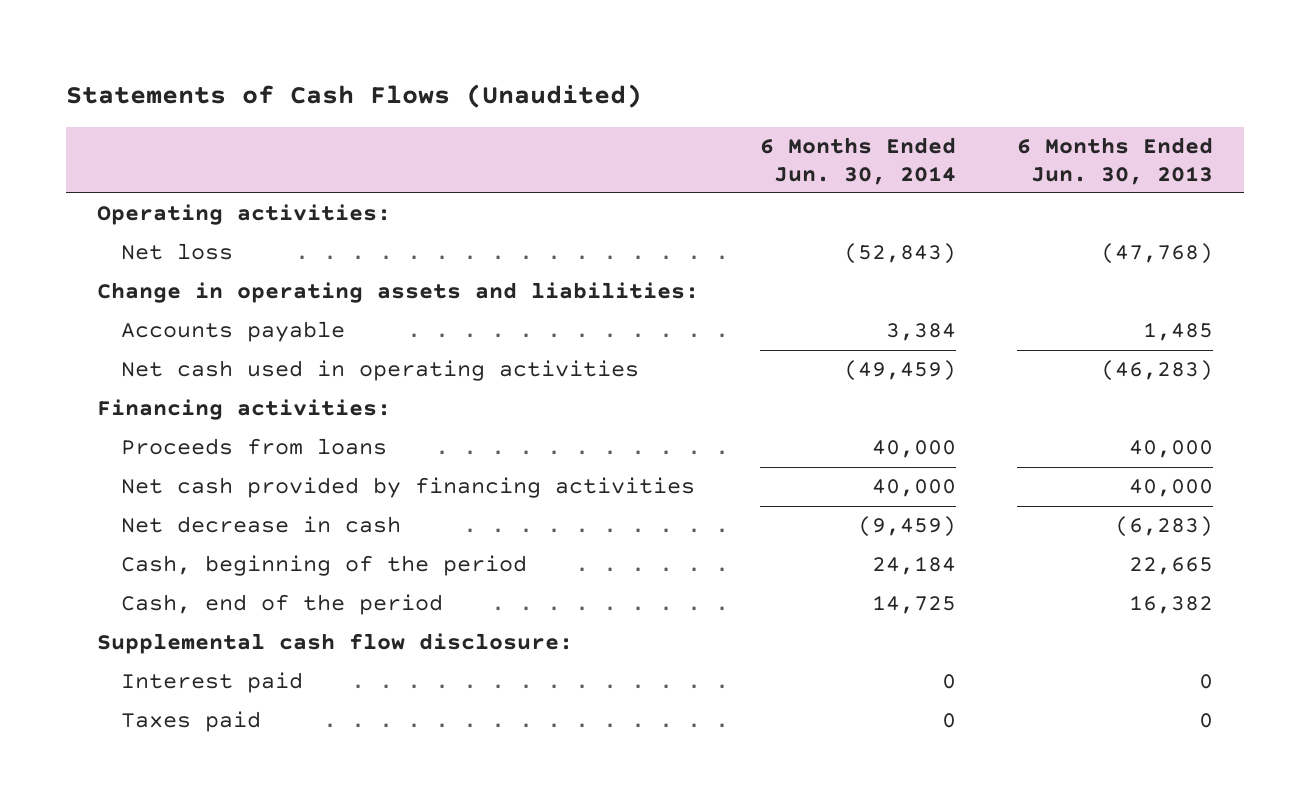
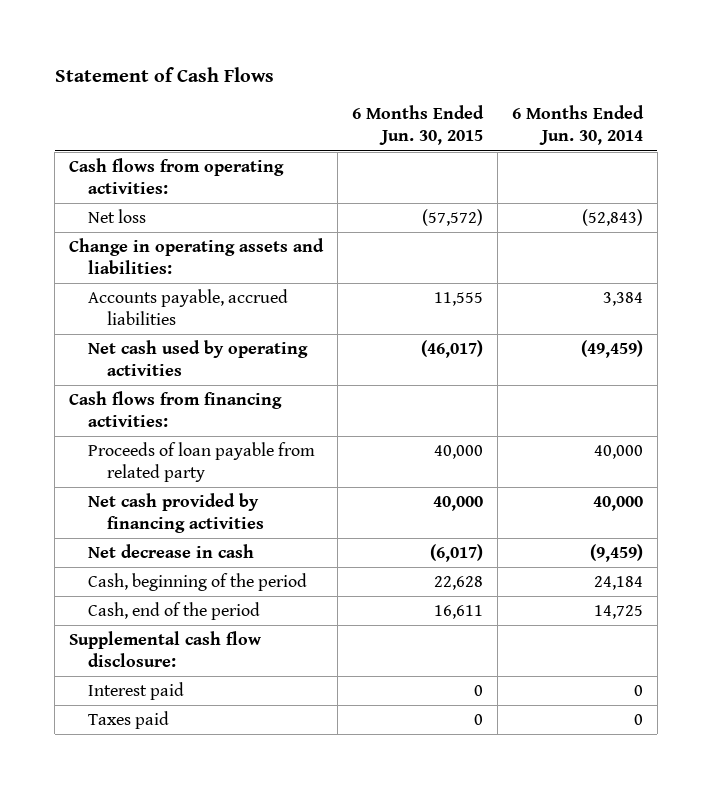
[66,84,643,109] Statements of Cash Flows (Unaudited) -> [54,66,274,82] Statement of Cash Flows
[1017,136,1214,185] 6 Months Ended Jun. 30, 2013 -> none
none -> [352,104,485,146] 6 Months Ended Jun. 30, 2015
[96,204,391,226] Operating activities: -> [69,157,285,195] Cash flows from operating activities:
[120,321,345,343] Accounts payable -> [88,288,289,326] Accounts payable, accrued liabilities
[120,360,639,382] Net cash used in operating activities -> [88,339,309,377] Net cash used by operating activities
[96,399,391,421] Financing activities: -> [69,390,283,428] Cash flows from financing activities:
[120,438,387,456] Proceeds from loans -> [88,441,316,483] Proceeds of loan payable from related party

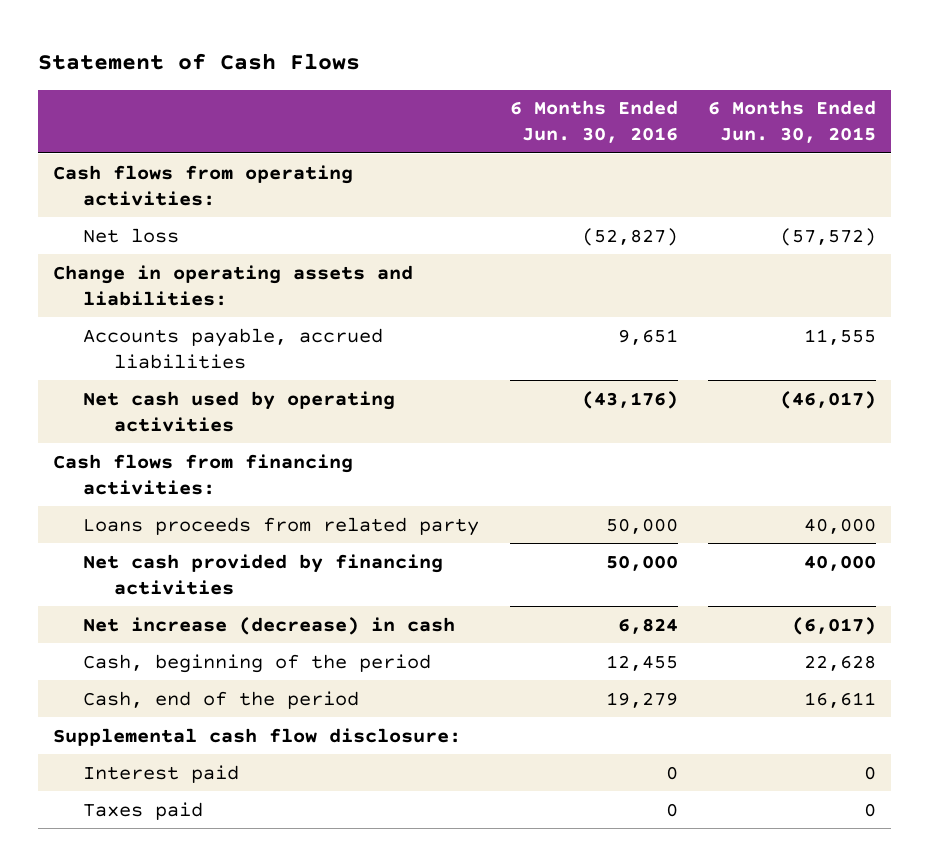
[512,104,645,146] 6 Months Ended Jun. 30, 2014 -> none
none -> [509,100,678,144] 6 Months Ended Jun. 30, 2016
[88,441,316,483] Proceeds of loan payable from related party -> [83,516,480,536] Loans proceeds from related party
[88,543,255,558] Net decrease in cash -> [83,616,456,635] Net increase (decrease) in cash

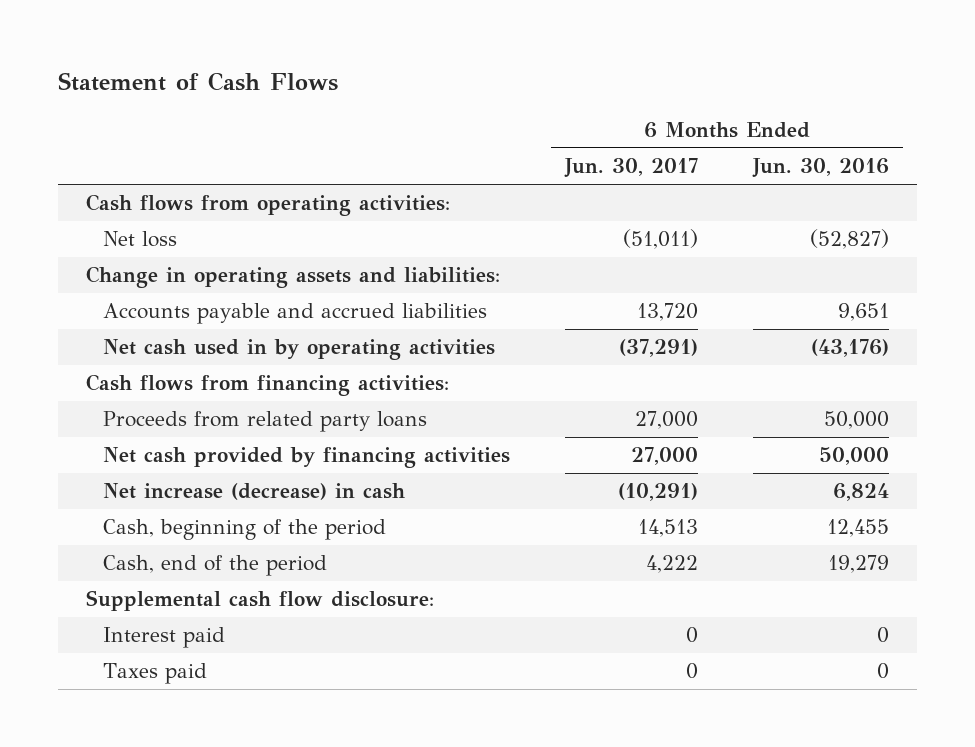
[708,100,877,144] 6 Months Ended Jun. 30, 2015 -> none
none -> [564,158,699,179] Jun. 30, 2017
[83,327,384,369] Accounts payable, accrued liabilities -> [103,303,488,325] Accounts payable and accrued liabilities
[83,390,396,432] Net cash used by operating activities -> [103,339,496,361] Net cash used in by operating activities
[83,516,480,536] Loans proceeds from related party -> [103,411,428,433] Proceeds from related party loans

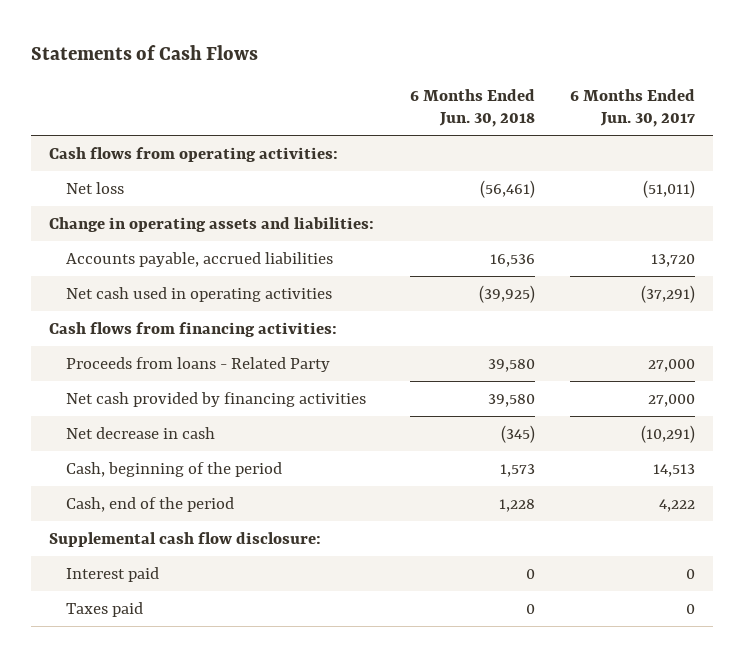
[58,72,339,92] Statement of Cash Flows -> [31,45,259,61] Statements of Cash Flows
[752,158,890,179] Jun. 30, 2016 -> none
none -> [409,89,535,128] 6 Months Ended Jun. 30, 2018
[103,303,488,325] Accounts payable and accrued liabilities -> [65,251,333,267] Accounts payable, accrued liabilities
[103,339,496,361] Net cash used in by operating activities -> [65,286,332,302] Net cash used in operating activities
[103,411,428,433] Proceeds from related party loans -> [65,356,330,372] Proceeds from loans - Related Party
[103,483,406,501] Net increase (decrease) in cash -> [65,426,215,439] Net decrease in cash

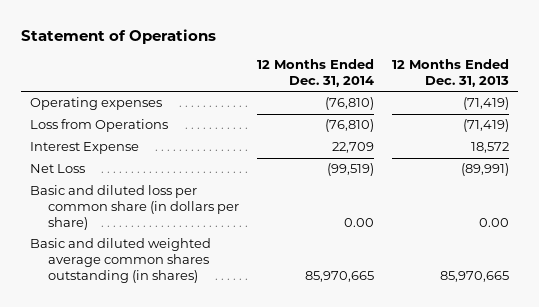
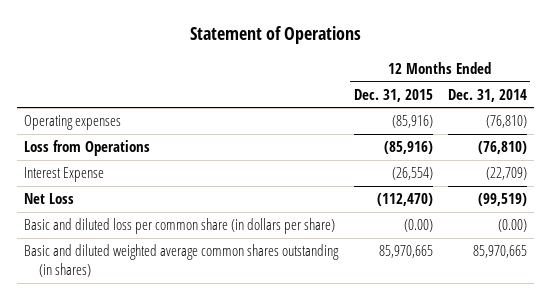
[391,59,509,87] 12 Months Ended Dec. 31, 2013 -> none
none -> [353,88,433,102] Dec. 31, 2015
[332,142,375,154] 22,709 -> [485,167,527,181] (22,709)
[344,217,375,227] 0.00 -> [497,219,527,233] (0.00)

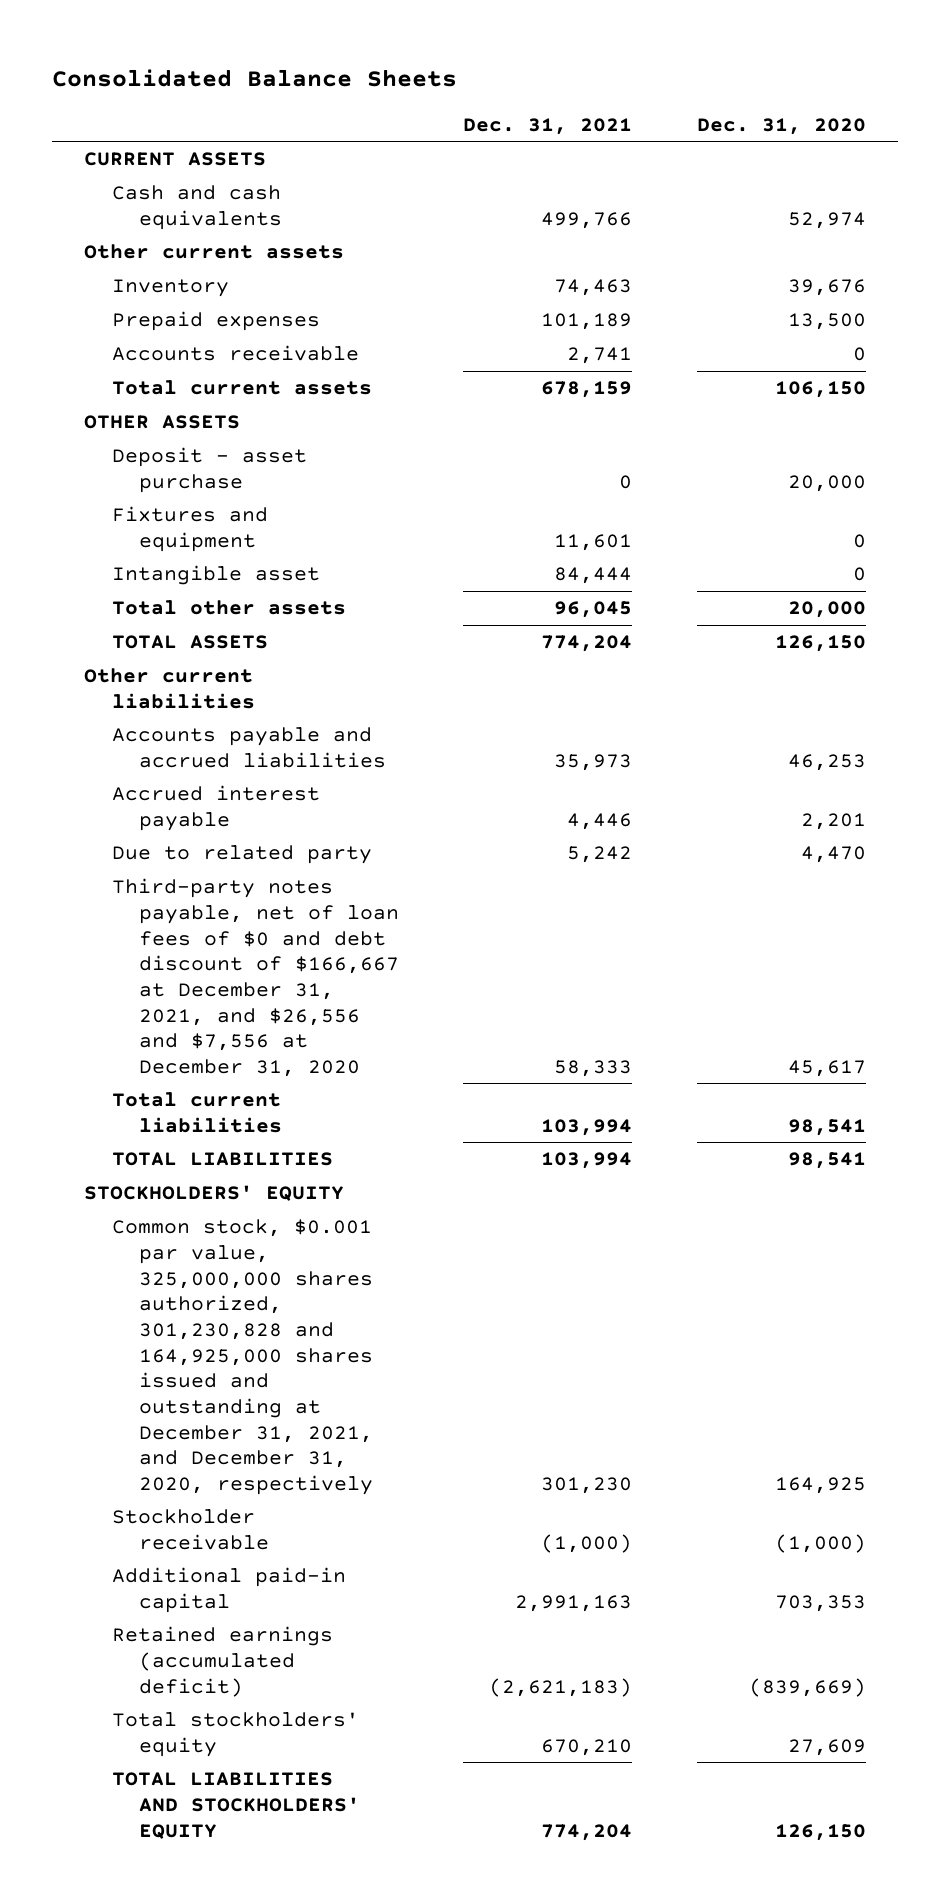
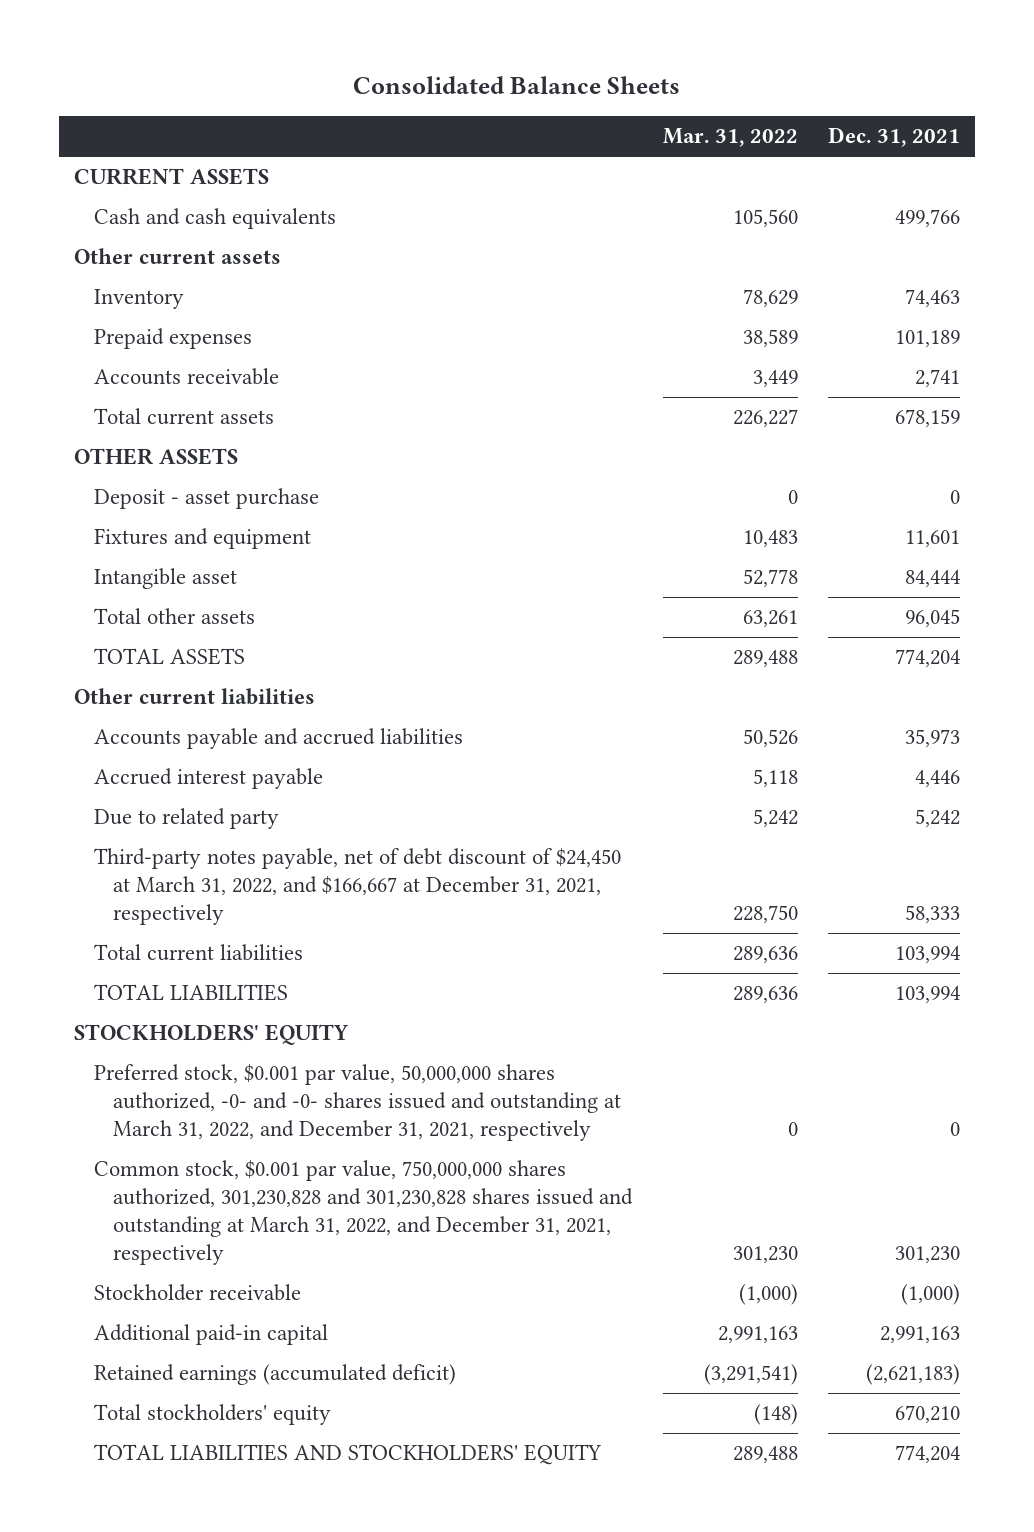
[696,117,866,135] Dec. 31, 2020 -> none
none -> [662,128,798,148] Mar. 31, 2022
[111,878,400,1077] Third-party notes payable, net of loan fees of $0 and debt discount of $166,667 at December 31, 2021, and $26,556 and $7,556 at December 31, 2020 -> [93,848,621,926] Third-party notes payable, net of debt discount of $24,450 at March 31, 2022, and $166,667 at December 31, 2021, respectively
none -> [93,1064,622,1142] Preferred stock, $0.001 par value, 50,000,000 shares authorized, -0- and -0- shares issued and outstanding at March 31, 2022, and December 31, 2021, respectively
[111,1219,374,1495] Common stock, $0.001 par value, 325,000,000 shares authorized, 301,230,828 and 164,925,000 shares issued and outstanding at December 31, 2021, and December 31, 2020, respectively -> [93,1160,634,1266] Common stock, $0.001 par value, 750,000,000 shares authorized, 301,230,828 and 301,230,828 shares issued and outstanding at March 31, 2022, and December 31, 2021, respectively

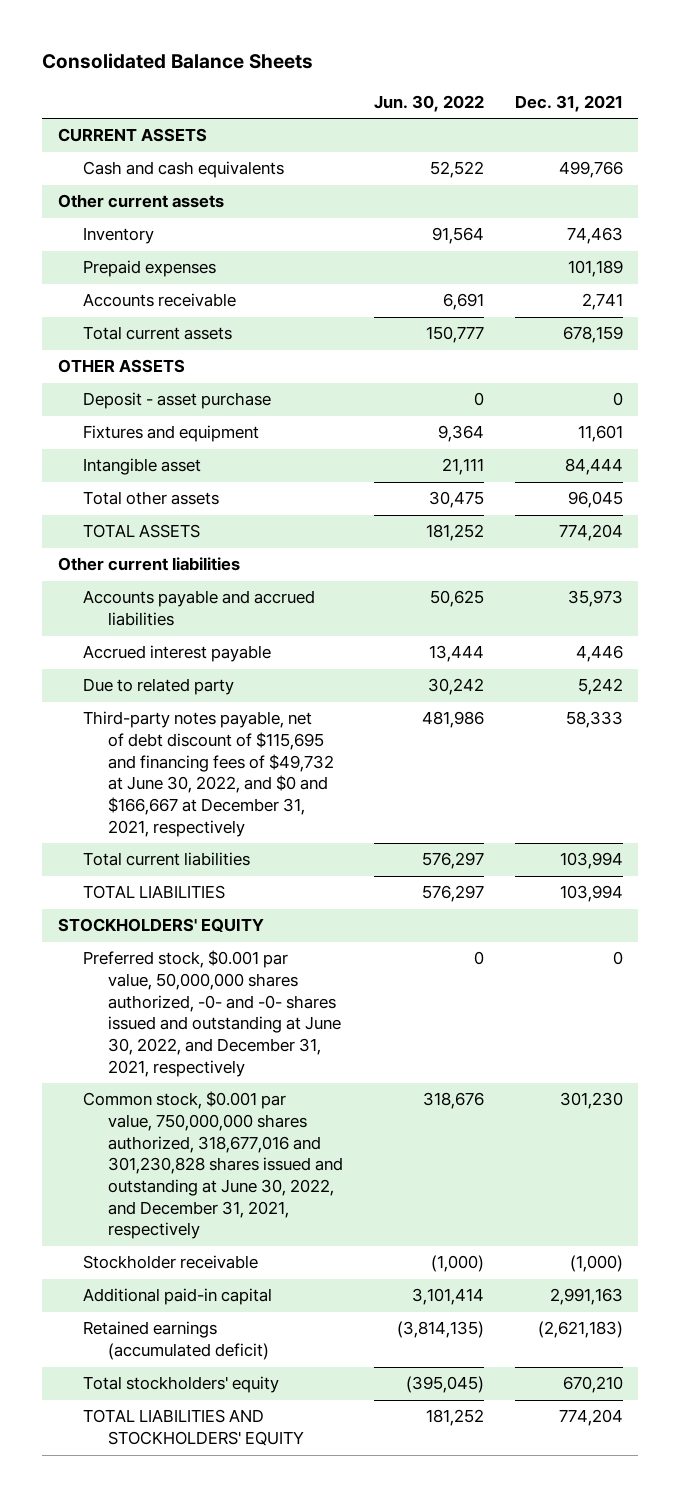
[662,128,798,148] Mar. 31, 2022 -> none
none -> [374,94,485,112] Jun. 30, 2022
[93,848,621,926] Third-party notes payable, net of debt discount of $24,450 at March 31, 2022, and $166,667 at December 31, 2021, respectively -> [82,711,335,837] Third-party notes payable, net of debt discount of $115,695 and financing fees of $49,732 at June 30, 2022, and $0 and $166,667 at December 31, 2021, respectively
[93,1064,622,1142] Preferred stock, $0.001 par value, 50,000,000 shares authorized, -0- and -0- shares issued and outstanding at March 31, 2022, and December 31, 2021, respectively -> [82,950,342,1077] Preferred stock, $0.001 par value, 50,000,000 shares authorized, -0- and -0- shares issued and outstanding at June 30, 2022, and December 31, 2021, respectively
[93,1160,634,1266] Common stock, $0.001 par value, 750,000,000 shares authorized, 301,230,828 and 301,230,828 shares issued and outstanding at March 31, 2022, and December 31, 2021, respectively -> [82,1091,344,1240] Common stock, $0.001 par value, 750,000,000 shares authorized, 318,677,016 and 301,230,828 shares issued and outstanding at June 30, 2022, and December 31, 2021, respectively

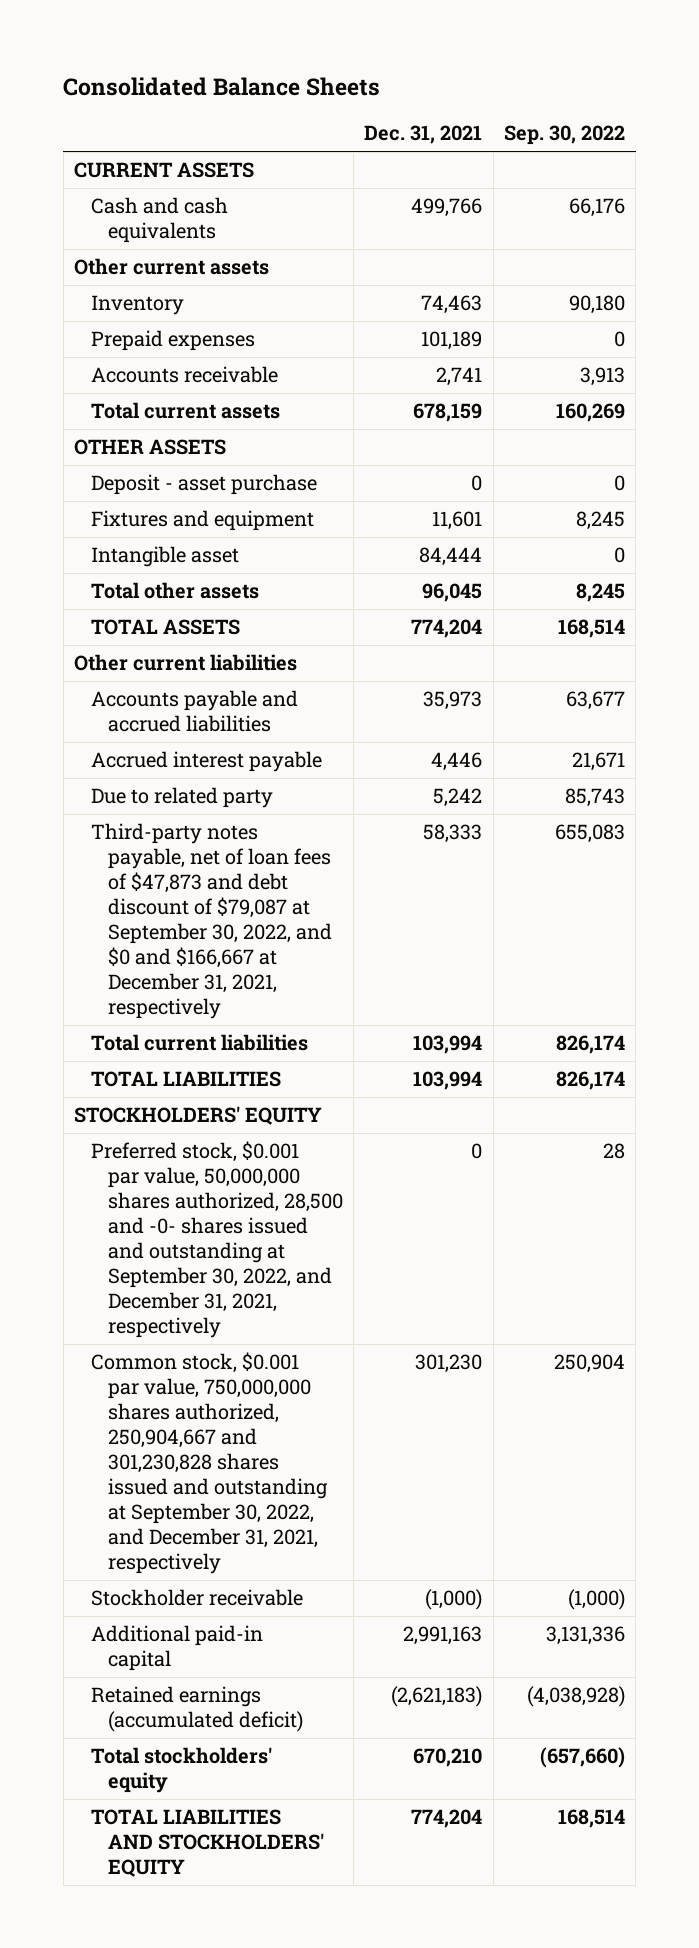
[374,94,485,112] Jun. 30, 2022 -> none
none -> [503,125,625,146] Sep. 30, 2022
[82,711,335,837] Third-party notes payable, net of debt discount of $115,695 and financing fees of $49,732 at June 30, 2022, and $0 and $166,667 at December 31, 2021, respectively -> [91,823,332,1020] Third-party notes payable, net of loan fees of $47,873 and debt discount of $79,087 at September 30, 2022, and $0 and $166,667 at December 31, 2021, respectively
[82,950,342,1077] Preferred stock, $0.001 par value, 50,000,000 shares authorized, -0- and -0- shares issued and outstanding at June 30, 2022, and December 31, 2021, respectively -> [91,1141,343,1339] Preferred stock, $0.001 par value, 50,000,000 shares authorized, 28,500 and -0- shares issued and outstanding at September 30, 2022, and December 31, 2021, respectively
[82,1091,344,1240] Common stock, $0.001 par value, 750,000,000 shares authorized, 318,677,016 and 301,230,828 shares issued and outstanding at June 30, 2022, and December 31, 2021, respectively -> [91,1352,328,1575] Common stock, $0.001 par value, 750,000,000 shares authorized, 250,904,667 and 301,230,828 shares issued and outstanding at September 30, 2022, and December 31, 2021, respectively

